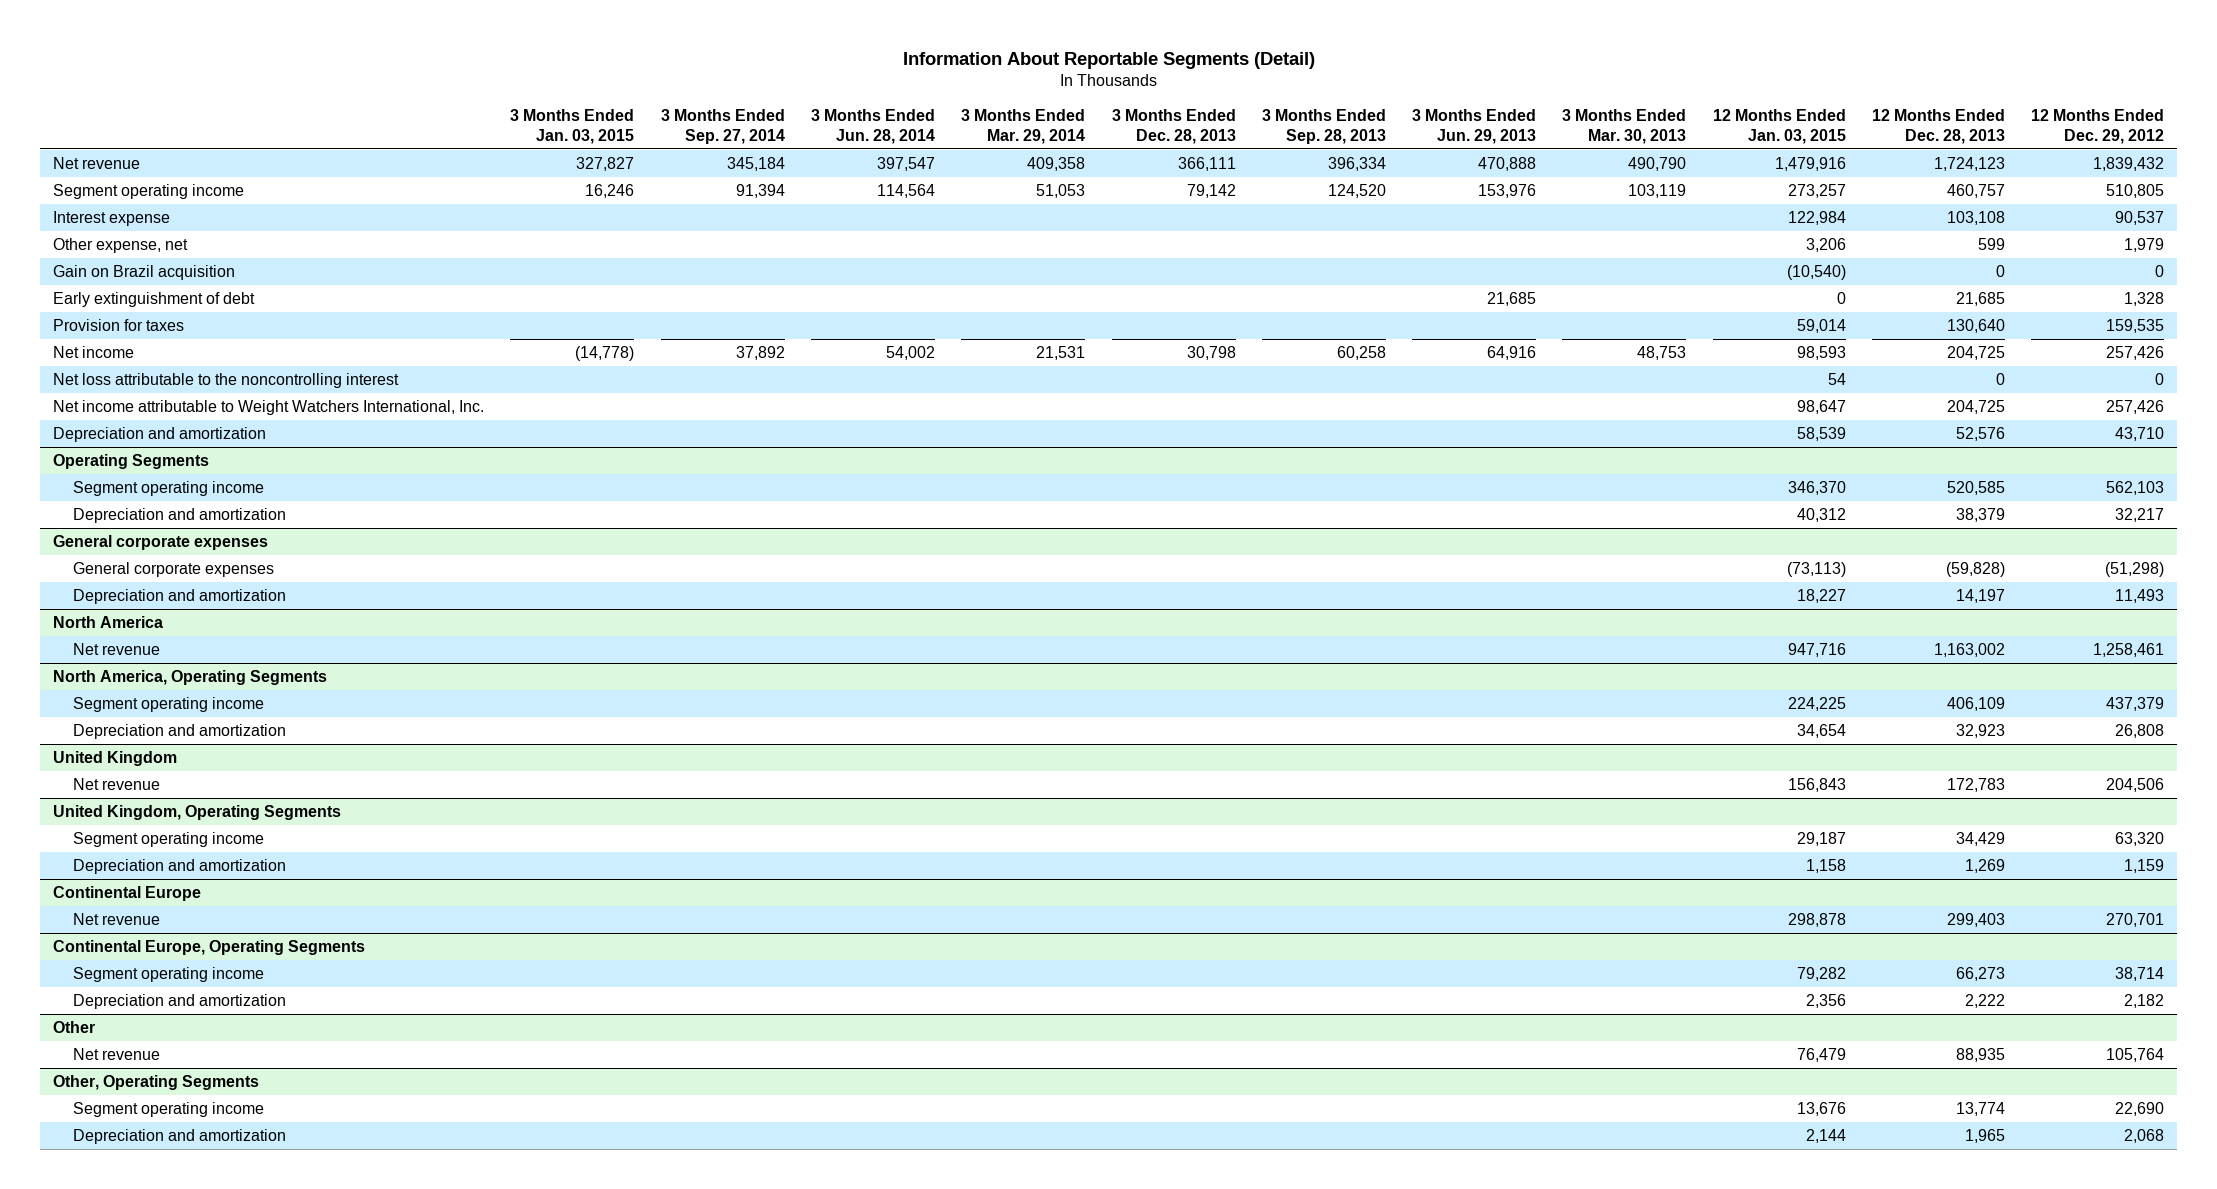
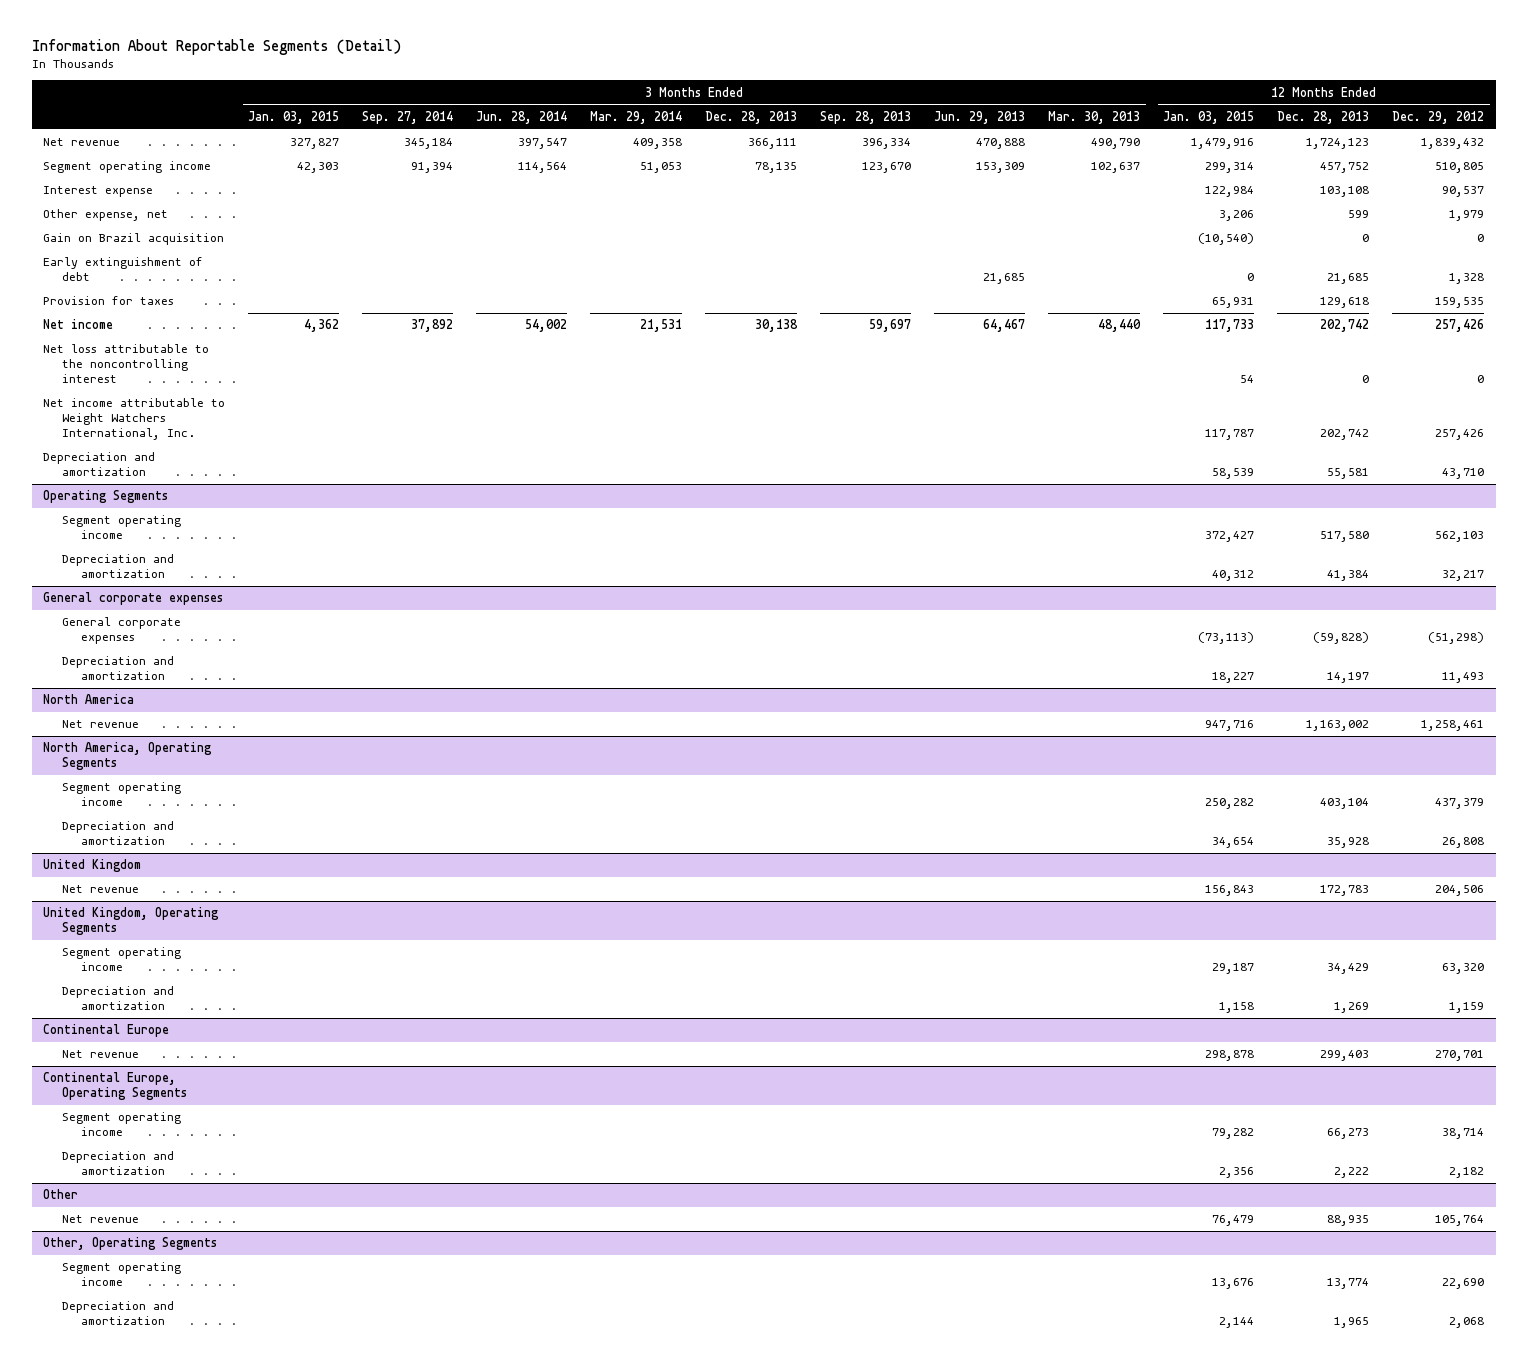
[585,184,635,199] 16,246 -> [297,162,340,174] 42,303
[1186,184,1236,199] 79,142 -> [755,162,798,174] 78,135
[1327,184,1386,199] 124,520 -> [862,162,912,174] 123,670
[1478,184,1537,199] 153,976 -> [976,162,1026,174] 153,309
[1628,184,1687,199] 103,119 -> [1091,162,1141,174] 102,637
[1787,184,1846,199] 273,257 -> [1205,162,1255,174] 299,314
[1946,184,2005,199] 460,757 -> [1320,162,1370,174] 457,752
[1796,319,1846,334] 59,014 -> [1212,297,1255,309] 65,931
[1946,319,2005,334] 130,640 -> [1320,297,1370,309] 129,618
[575,346,635,362] (14,778) -> [304,319,340,333] 4,362
[1186,346,1236,361] 30,798 -> [755,319,799,333] 30,138
[1336,346,1386,361] 60,258 -> [869,319,912,333] 59,697
[1487,346,1537,361] 64,916 -> [983,319,1026,333] 64,467
[1637,346,1687,361] 48,753 -> [1098,319,1142,333] 48,440
[1796,346,1846,361] 98,593 -> [1205,319,1255,333] 117,733
[1946,346,2005,361] 204,725 -> [1320,319,1370,333] 202,742
[1796,400,1846,415] 98,647 -> [1205,429,1255,441] 117,787
[1946,400,2005,415] 204,725 -> [1320,429,1370,441] 202,742
[1955,427,2005,442] 52,576 -> [1327,468,1370,480] 55,581
[1787,481,1846,496] 346,370 -> [1205,531,1255,543] 372,427
[1946,481,2005,496] 520,585 -> [1320,531,1370,543] 517,580
[1955,508,2005,523] 38,379 -> [1327,570,1370,582] 41,384
[1787,697,1846,712] 224,225 -> [1205,798,1255,810] 250,282
[1946,697,2005,712] 406,109 -> [1320,798,1370,810] 403,104
[1955,724,2005,739] 32,923 -> [1327,837,1370,849] 35,928

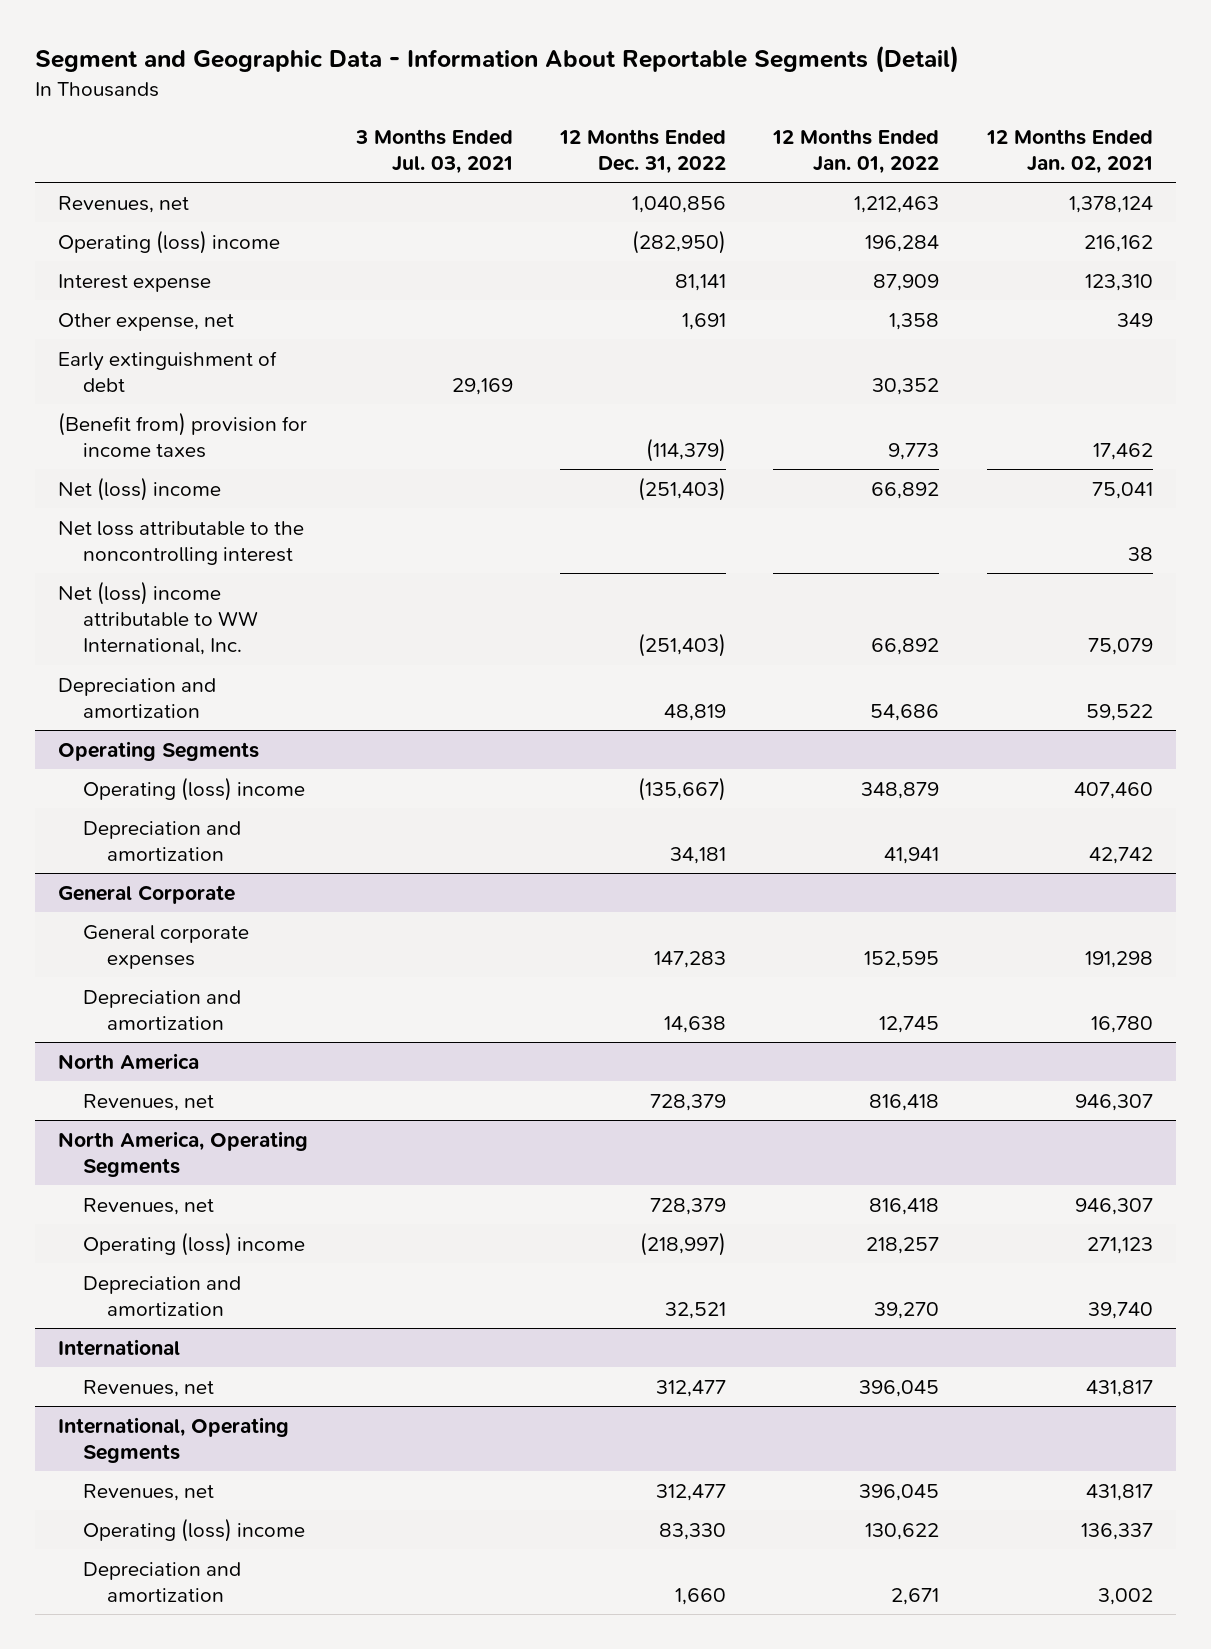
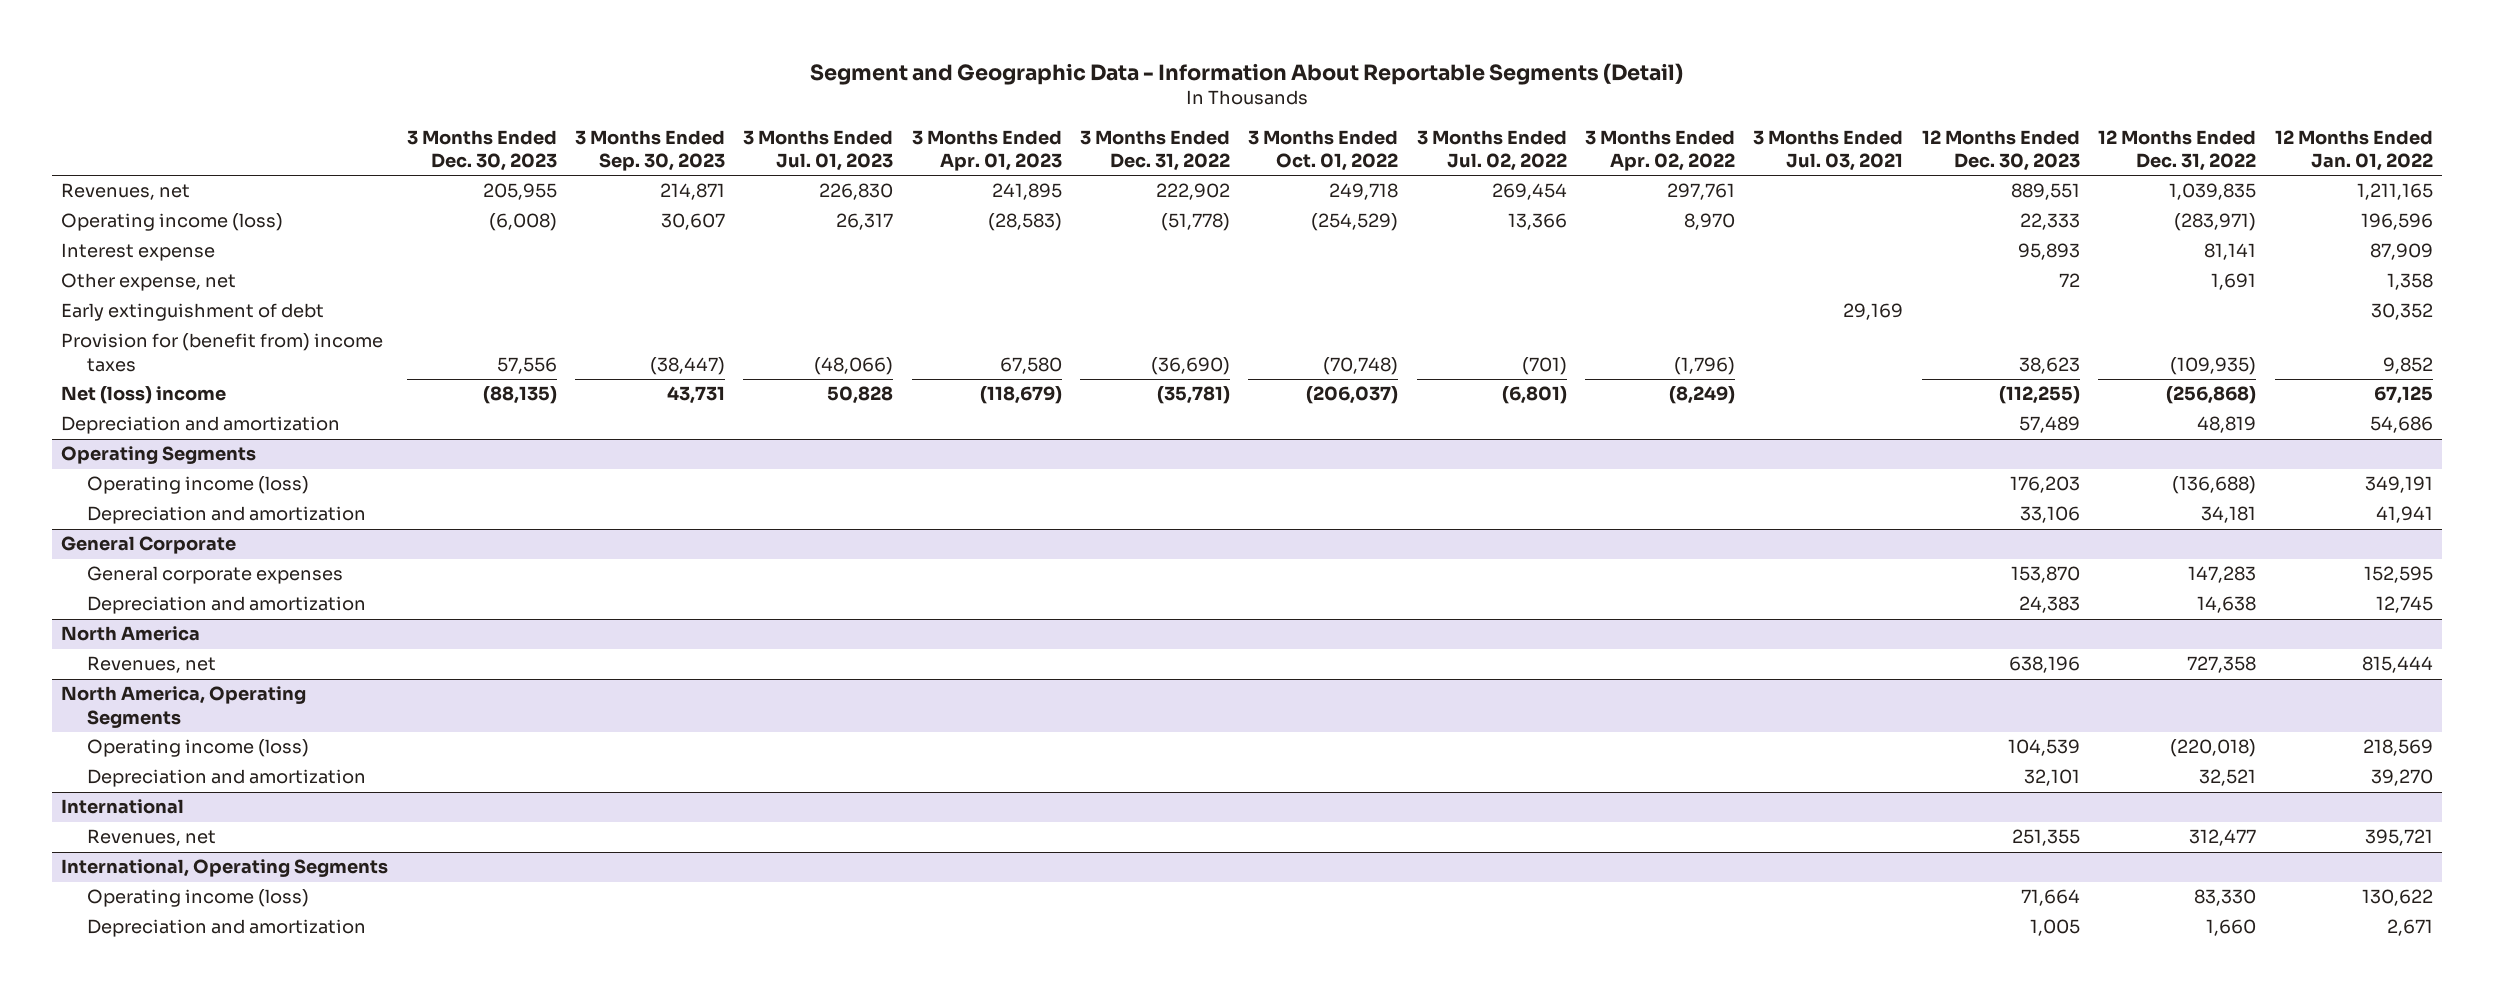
[985,128,1153,175] 12 Months Ended Jan. 02, 2021 -> none
none -> [406,129,557,172] 3 Months Ended Dec. 30, 2023
none -> [574,129,725,172] 3 Months Ended Sep. 30, 2023
none -> [743,129,894,172] 3 Months Ended Jul. 01, 2023
none -> [911,129,1062,172] 3 Months Ended Apr. 01, 2023
none -> [1079,129,1230,172] 3 Months Ended Dec. 31, 2022
none -> [1248,129,1399,172] 3 Months Ended Oct. 01, 2022
none -> [1416,129,1567,172] 3 Months Ended Jul. 02, 2022
none -> [1585,129,1736,172] 3 Months Ended Apr. 02, 2022
none -> [1921,129,2080,172] 12 Months Ended Dec. 30, 2023
[631,195,726,213] 1,040,856 -> [2169,183,2257,201] 1,039,835
[854,195,940,213] 1,212,463 -> [2356,183,2433,201] 1,211,165
[58,229,281,254] Operating (loss) income -> [61,213,284,232] Operating income (loss)
[631,229,726,254] (282,950) -> [2174,213,2257,232] (283,971)
[865,234,940,252] 196,284 -> [2360,213,2433,231] 196,596
[58,520,305,565] Net loss attributable to the noncontrolling interest -> none
[58,580,258,656] Net (loss) income attributable to WW International, Inc. -> none
[58,411,308,458] (Benefit from) provision for income taxes -> [61,333,384,372] Provision for (benefit from) income taxes
[645,437,726,462] (114,379) -> [2170,356,2257,375] (109,935)
[888,442,940,460] 9,773 -> [2382,356,2433,374] 9,852
[637,476,726,501] (251,403) -> [2166,386,2257,405] (256,868)
[871,481,940,499] 66,892 -> [2373,386,2433,405] 67,125
[82,776,305,801] Operating (loss) income -> [87,476,310,495] Operating income (loss)
[637,776,726,801] (135,667) -> [2172,476,2257,495] (136,688)
[861,781,940,799] 348,879 -> [2364,476,2433,494] 349,191
[649,1093,726,1111] 728,379 -> [2187,656,2257,674] 727,358
[869,1093,940,1111] 816,418 -> [2361,656,2433,674] 815,444
[82,1197,214,1215] Revenues, net -> none
[82,1231,305,1256] Operating (loss) income -> [87,739,310,758] Operating income (loss)
[639,1231,726,1256] (218,997) -> [2170,739,2257,758] (220,018)
[866,1236,940,1254] 218,257 -> [2362,739,2433,757] 218,569
[859,1379,940,1397] 396,045 -> [2364,829,2433,847] 395,721
[82,1483,214,1501] Revenues, net -> none
[82,1517,305,1542] Operating (loss) income -> [87,889,310,908] Operating income (loss)

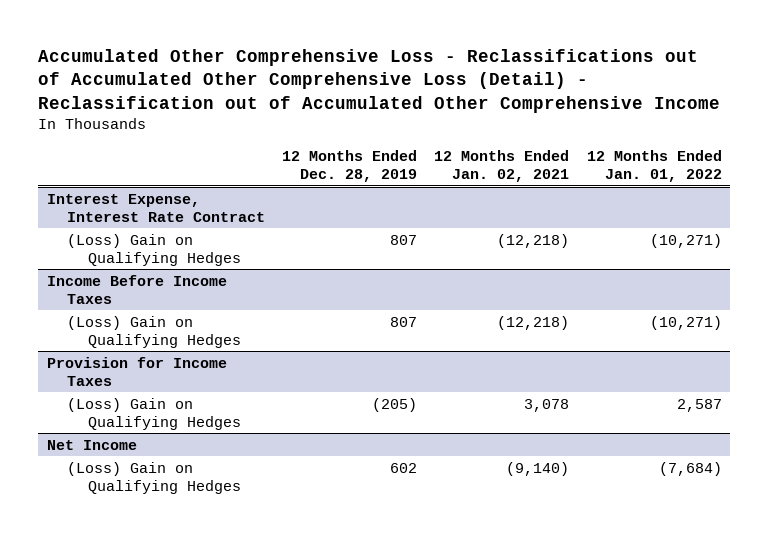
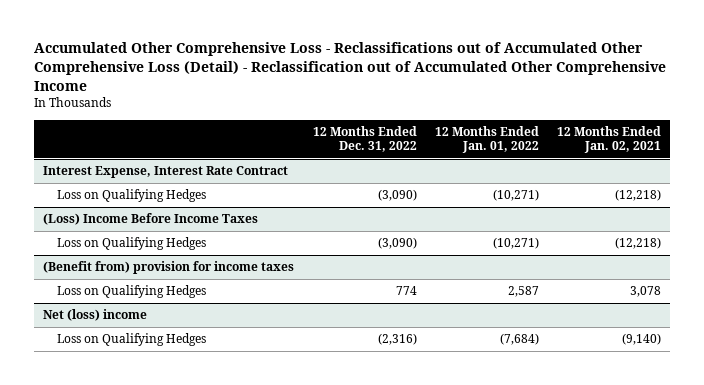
[282,150,418,183] 12 Months Ended Dec. 28, 2019 -> none
none -> [312,125,417,153] 12 Months Ended Dec. 31, 2022
[67,233,241,266] (Loss) Gain on Qualifying Hedges -> [56,189,206,203] Loss on Qualifying Hedges
[46,274,227,304] Income Before Income Taxes -> [43,213,259,226] (Loss) Income Before Income Taxes
[67,315,241,348] (Loss) Gain on Qualifying Hedges -> [56,237,206,251] Loss on Qualifying Hedges
[46,356,227,386] Provision for Income Taxes -> [43,261,295,275] (Benefit from) provision for income taxes
[67,397,241,430] (Loss) Gain on Qualifying Hedges -> [56,285,206,299] Loss on Qualifying Hedges
[46,439,137,450] Net Income -> [43,309,148,322] Net (loss) income
[67,461,241,494] (Loss) Gain on Qualifying Hedges -> [56,333,206,347] Loss on Qualifying Hedges

